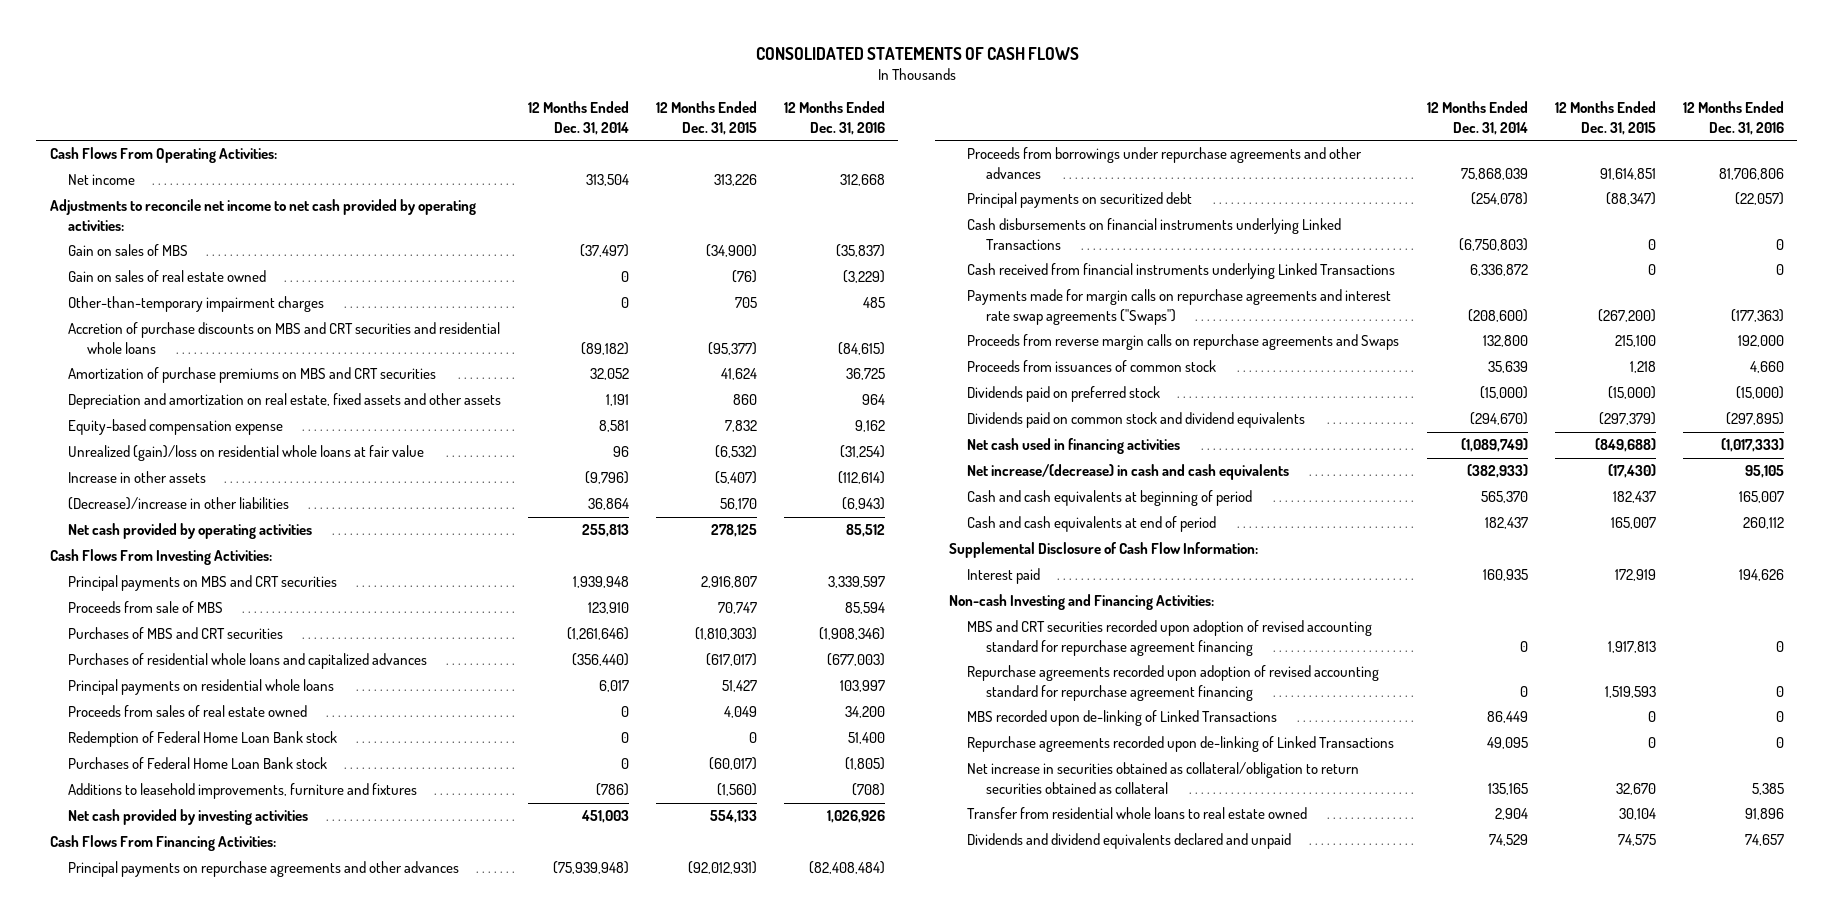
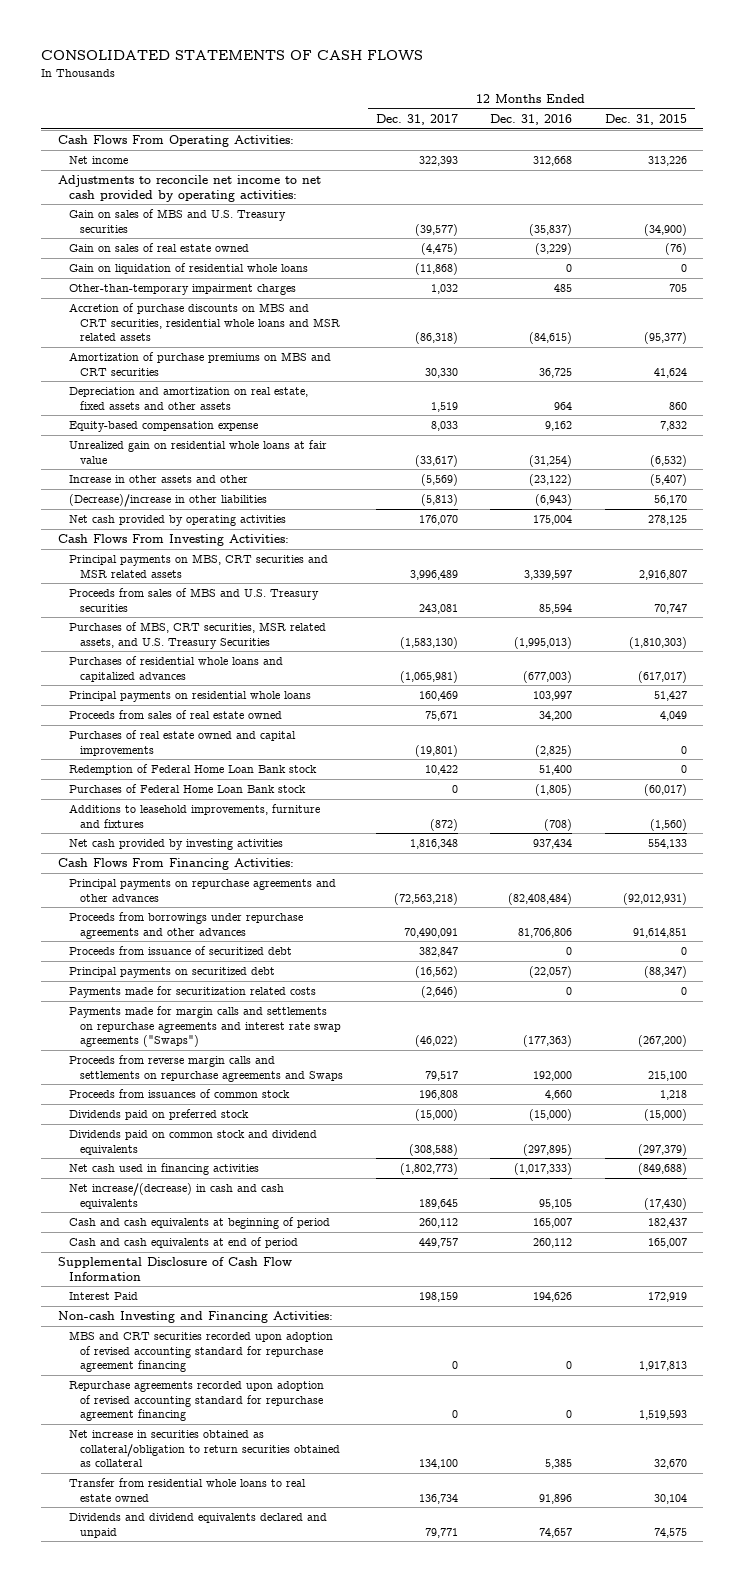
[528,101,630,135] 12 Months Ended Dec. 31, 2014 -> none
none -> [375,113,458,125] Dec. 31, 2017
[68,244,189,257] Gain on sales of MBS -> [68,209,286,233] Gain on sales of MBS and U.S. Treasury securities
none -> [68,263,308,275] Gain on liquidation of residential whole loans
[68,322,501,354] Accretion of purchase discounts on MBS and CRT securities and residential whole loans -> [68,303,341,342] Accretion of purchase discounts on MBS and CRT securities, residential whole loans and MSR related assets
[68,445,425,462] Unrealized (gain)/loss on residential whole loans at fair value -> [68,440,327,464] Unrealized gain on residential whole loans at fair value
[68,471,207,484] Increase in other assets -> [68,475,248,484] Increase in other assets and other
[837,471,885,485] (112,614) -> [529,474,573,487] (23,122)
[845,524,885,538] 85,512 -> [533,515,573,526] 175,004
[68,575,338,592] Principal payments on MBS and CRT securities -> [68,554,328,578] Principal payments on MBS, CRT securities and MSR related assets
[68,601,224,614] Proceeds from sale of MBS -> [68,588,319,612] Proceeds from sales of MBS and U.S. Treasury securities
[68,627,284,640] Purchases of MBS and CRT securities -> [68,622,326,649] Purchases of MBS, CRT securities, MSR related assets, and U.S. Treasury Securities
[818,627,885,641] (1,908,346) -> [514,636,573,649] (1,995,013)
none -> [68,730,296,756] Purchases of real estate owned and capital improvements
[826,810,885,824] 1,026,926 -> [533,839,573,850] 937,434
none -> [68,946,292,956] Proceeds from issuance of securitized debt
[967,218,1342,250] Cash disbursements on financial instruments underlying Linked Transactions -> none
[967,263,1396,280] Cash received from financial instruments underlying Linked Transactions -> none
none -> [68,986,316,999] Payments made for securitization related costs
[967,289,1392,325] Payments made for margin calls on repurchase agreements and interest rate swap agreements ("Swaps") -> [68,1006,342,1048] Payments made for margin calls and settlements on repurchase agreements and interest rate swap agreements ("Swaps")
[967,334,1400,351] Proceeds from reverse margin calls on repurchase agreements and Swaps -> [68,1055,344,1082] Proceeds from reverse margin calls and settlements on repurchase agreements and Swaps
[948,542,1258,559] Supplemental Disclosure of Cash Flow Information: -> [57,1257,292,1281] Supplemental Disclosure of Cash Flow Information
[967,568,1041,585] Interest paid -> [68,1292,138,1301] Interest Paid
[967,710,1278,727] MBS recorded upon de-linking of Linked Transactions -> none
[967,736,1395,753] Repurchase agreements recorded upon de-linking of Linked Transactions -> none

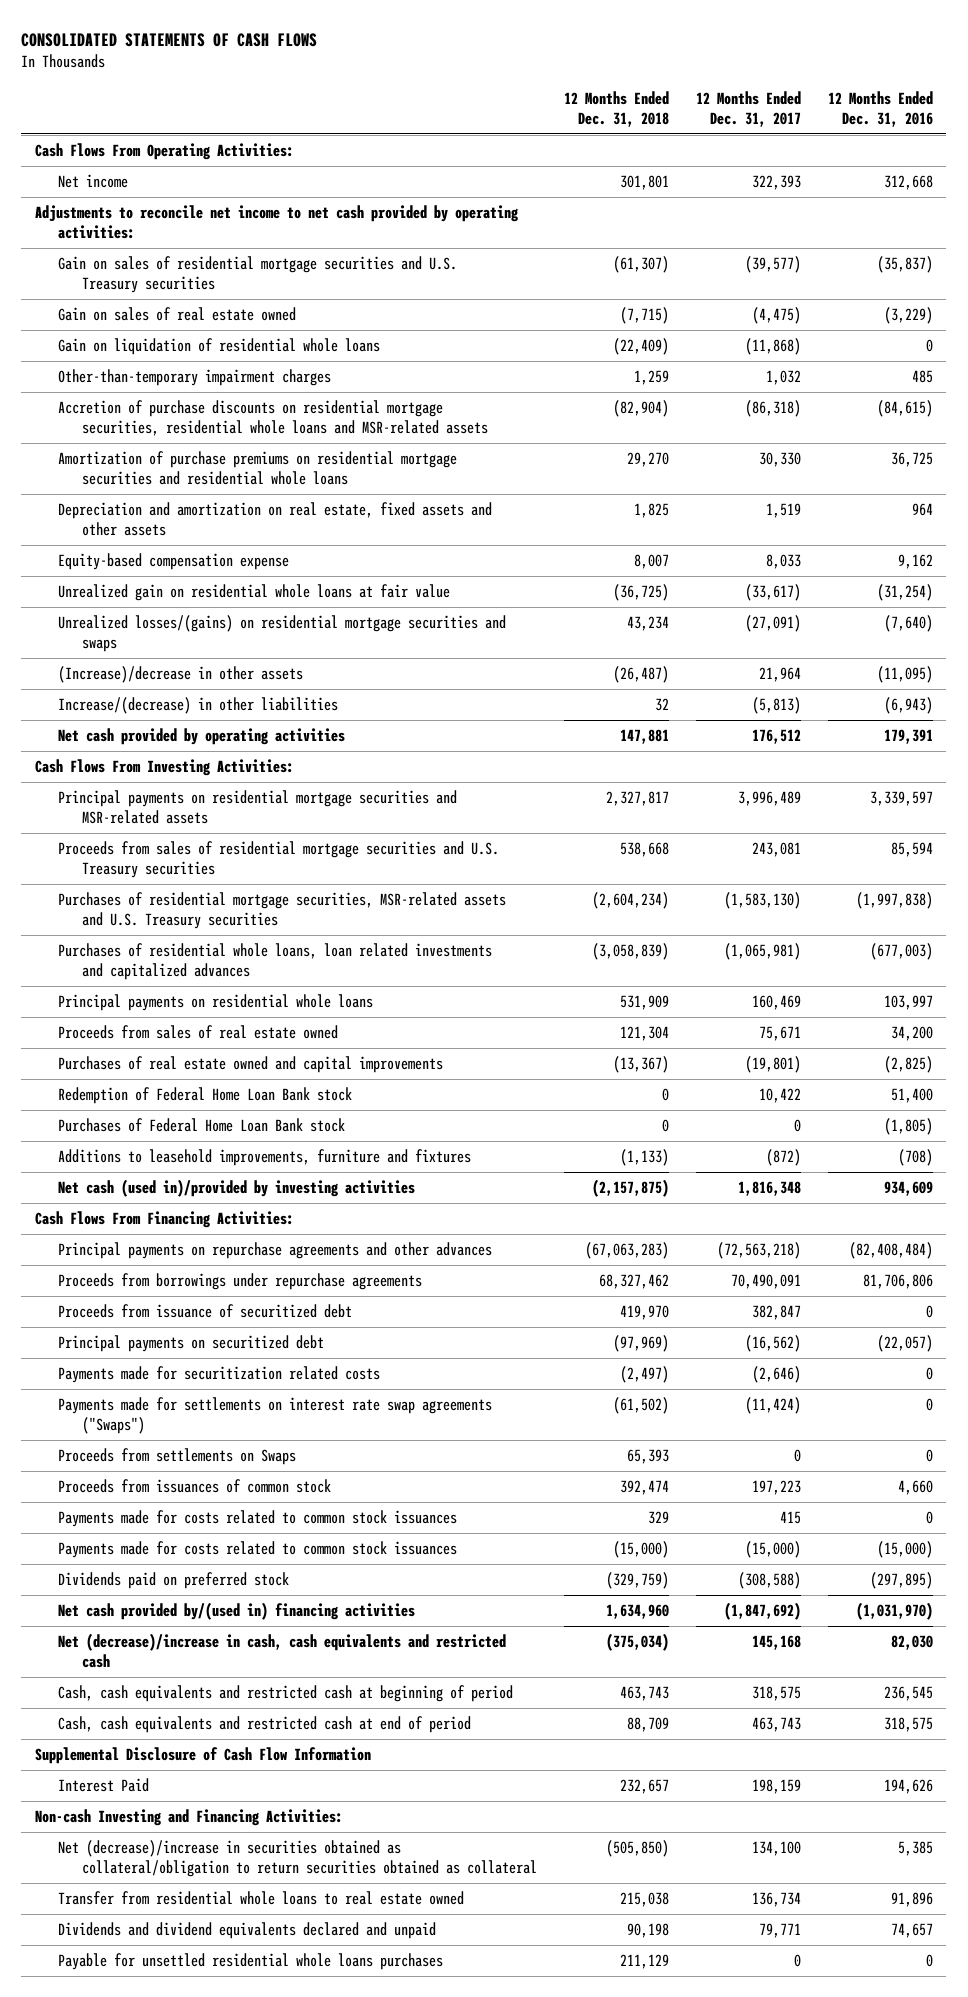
[604,113,687,125] Dec. 31, 2015 -> none
none -> [564,91,670,127] 12 Months Ended Dec. 31, 2018
[68,209,286,233] Gain on sales of MBS and U.S. Treasury securities -> [58,256,458,293] Gain on sales of residential mortgage securities and U.S. Treasury securities
[68,303,341,342] Accretion of purchase discounts on MBS and CRT securities, residential whole loans and MSR related assets -> [58,400,489,436] Accretion of purchase discounts on residential mortgage securities, residential whole loans and MSR-related assets
[68,352,331,376] Amortization of purchase premiums on MBS and CRT securities -> [58,451,458,485] Amortization of purchase premiums on residential mortgage securities and residential whole loans
none -> [58,615,507,652] Unrealized losses/(gains) on residential mortgage securities and swaps
[68,475,248,484] Increase in other assets and other -> [58,666,304,684] (Increase)/decrease in other assets
[420,474,458,487] (5,569) -> [758,667,801,683] 21,964
[529,474,573,487] (23,122) -> [876,666,933,684] (11,095)
[68,494,267,508] (Decrease)/increase in other liabilities -> [58,697,339,715] Increase/(decrease) in other liabilities
[418,515,458,526] 176,070 -> [751,729,801,745] 176,512
[533,515,573,526] 175,004 -> [883,729,933,745] 179,391
[68,554,328,578] Principal payments on MBS, CRT securities and MSR related assets -> [58,790,458,824] Principal payments on residential mortgage securities and MSR-related assets
[68,588,319,612] Proceeds from sales of MBS and U.S. Treasury securities -> [58,841,500,878] Proceeds from sales of residential mortgage securities and U.S. Treasury securities
[68,622,326,649] Purchases of MBS, CRT securities, MSR related assets, and U.S. Treasury Securities -> [58,892,507,929] Purchases of residential mortgage securities, MSR-related assets and U.S. Treasury securities
[514,636,573,649] (1,995,013) -> [855,892,933,910] (1,997,838)
[68,656,283,682] Purchases of residential whole loans and capitalized advances -> [58,943,493,980] Purchases of residential whole loans, loan related investments and capitalized advances
[68,839,283,851] Net cash provided by investing activities -> [58,1179,416,1198] Net cash (used in)/provided by investing activities
[533,839,573,850] 937,434 -> [883,1181,933,1197] 934,609
[68,912,303,939] Proceeds from borrowings under repurchase agreements and other advances -> [58,1273,423,1291] Proceeds from borrowings under repurchase agreements
[68,1130,317,1155] Dividends paid on common stock and dividend equivalents -> none
[68,1006,342,1048] Payments made for margin calls and settlements on repurchase agreements and interest rate swap agreements ("Swaps") -> [58,1397,493,1434] Payments made for settlements on interest rate swap agreements ("Swaps")
[414,1035,458,1048] (46,022) -> [744,1397,801,1415] (11,424)
[523,1035,573,1048] (177,363) -> [925,1398,933,1412] 0
[68,1055,344,1082] Proceeds from reverse margin calls and settlements on repurchase agreements and Swaps -> [58,1448,297,1466] Proceeds from settlements on Swaps
[424,1070,458,1081] 79,517 -> [793,1449,801,1463] 0
[533,1070,573,1081] 192,000 -> [925,1449,933,1463] 0
[418,1090,458,1101] 196,808 -> [751,1480,801,1496] 197,223
none -> [58,1510,458,1528] Payments made for costs related to common stock issuances
none -> [58,1541,458,1559] Payments made for costs related to common stock issuances
[414,1109,458,1122] (15,000) -> [737,1572,801,1590] (308,588)
[529,1109,573,1122] (15,000) -> [869,1572,933,1590] (297,895)
[68,1163,259,1176] Net cash used in financing activities -> [58,1602,416,1621] Net cash provided by/(used in) financing activities
[399,1163,458,1176] (1,802,773) -> [723,1602,801,1621] (1,847,692)
[514,1163,573,1176] (1,017,333) -> [855,1602,933,1621] (1,031,970)
[68,1183,284,1209] Net increase/(decrease) in cash and cash equivalents -> [58,1633,507,1668] Net (decrease)/increase in cash, cash equivalents and restricted cash
[418,1198,458,1209] 189,645 -> [751,1635,801,1651] 145,168
[539,1198,573,1209] 95,105 -> [890,1635,933,1651] 82,030
[68,1217,330,1230] Cash and cash equivalents at beginning of period -> [58,1685,514,1703] Cash, cash equivalents and restricted cash at beginning of period
[418,1218,458,1229] 260,112 -> [751,1686,801,1702] 318,575
[533,1218,573,1229] 165,007 -> [883,1686,933,1702] 236,545
[68,1237,298,1249] Cash and cash equivalents at end of period -> [58,1716,472,1734] Cash, cash equivalents and restricted cash at end of period
[418,1238,458,1249] 449,757 -> [751,1717,801,1733] 463,743
[533,1238,573,1249] 260,112 -> [883,1717,933,1733] 318,575
[68,1331,333,1373] MBS and CRT securities recorded upon adoption of revised accounting standard for repurchase agreement financing -> none
[68,1381,324,1422] Repurchase agreements recorded upon adoption of revised accounting standard for repurchase agreement financing -> none
[68,1430,341,1468] Net increase in securities obtained as collateral/obligation to return securities obtained as collateral -> [58,1840,538,1877] Net (decrease)/increase in securities obtained as collateral/obligation to return securities obtained as collateral
none -> [58,1953,444,1971] Payable for unsettled residential whole loans purchases

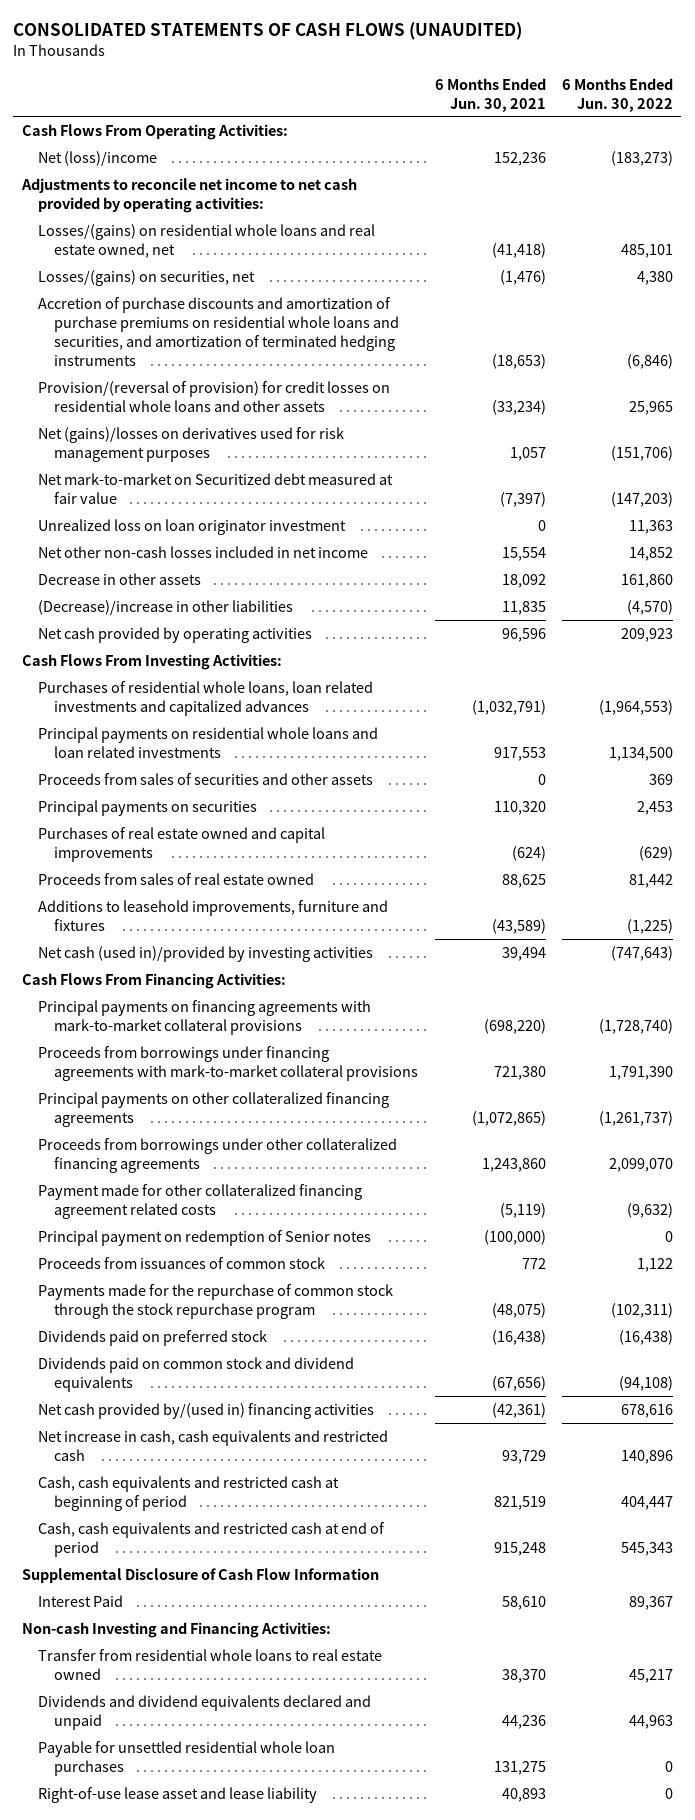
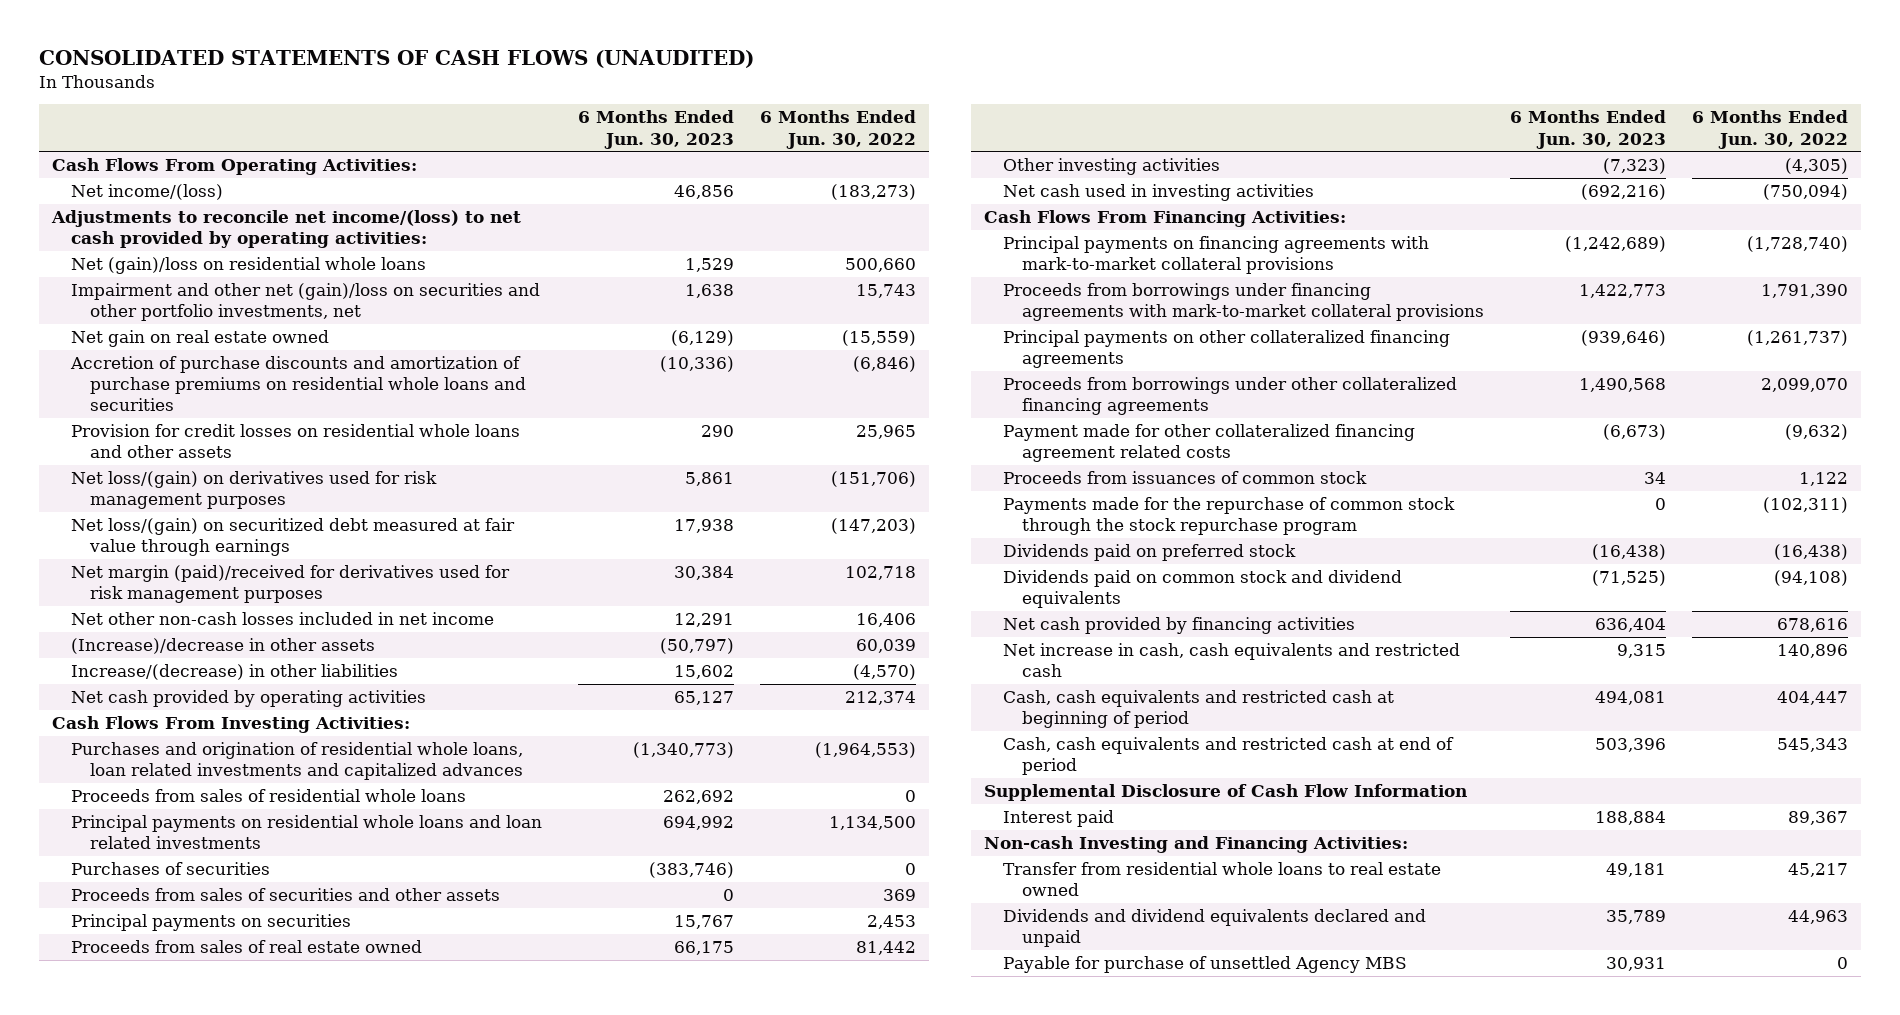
[434,77,546,112] 6 Months Ended Jun. 30, 2021 -> none
none -> [578,110,735,149] 6 Months Ended Jun. 30, 2023
[38,518,347,535] Unrealized loss on loan originator investment -> none
[38,150,158,166] Net (loss)/income -> [70,184,223,201] Net income/(loss)
[20,177,357,213] Adjustments to reconcile net income to net cash provided by operating activities: -> [50,210,521,249] Adjustments to reconcile net income/(loss) to net cash provided by operating activities:
[38,223,376,258] Losses/(gains) on residential whole loans and real estate owned, net -> [70,257,426,275] Net (gain)/loss on residential whole loans
[620,243,673,258] 485,101 -> [845,258,917,273] 500,660
[38,269,256,286] Losses/(gains) on securities, net -> [70,283,540,322] Impairment and other net (gain)/loss on securities and other portfolio investments, net
[636,270,673,285] 4,380 -> [856,284,917,299] 15,743
none -> [70,330,329,348] Net gain on real estate owned
[38,296,400,366] Accretion of purchase discounts and amortization of purchase premiums on residential whole loans and securities, and amortization of terminated hedging instruments -> [69,356,527,412] Accretion of purchase discounts and amortization of purchase premiums on residential whole loans and securities
[38,380,391,412] Provision/(reversal of provision) for credit losses on residential whole loans and other assets -> [70,424,520,459] Provision for credit losses on residential whole loans and other assets
[38,426,345,462] Net (gains)/losses on derivatives used for risk management purposes -> [70,471,437,510] Net loss/(gain) on derivatives used for risk management purposes
[38,472,394,504] Net mark-to-market on Securitized debt measured at fair value -> [70,518,515,557] Net loss/(gain) on securitized debt measured at fair value through earnings
none -> [70,565,510,604] Net margin (paid)/received for derivatives used for risk management purposes
[628,546,673,561] 14,852 -> [856,613,917,628] 16,406
[38,572,202,585] Decrease in other assets -> [70,638,375,655] (Increase)/decrease in other assets
[620,573,673,588] 161,860 -> [856,639,917,654] 60,039
[38,599,294,615] (Decrease)/increase in other liabilities -> [70,664,398,681] Increase/(decrease) in other liabilities
[620,627,673,642] 209,923 -> [845,691,917,706] 212,374
[38,680,374,716] Purchases of residential whole loans, loan related investments and capitalized advances -> [70,742,524,781] Purchases and origination of residential whole loans, loan related investments and capitalized advances
none -> [70,789,466,803] Proceeds from sales of residential whole loans
none -> [70,862,270,876] Purchases of securities
[38,826,326,862] Purchases of real estate owned and capital improvements -> none
[38,899,389,931] Additions to leasehold improvements, furniture and fixtures -> none
none -> [1003,158,1221,176] Other investing activities
[38,945,374,962] Net cash (used in)/provided by investing activities -> [1003,184,1315,202] Net cash used in investing activities
[610,945,673,961] (747,643) -> [1763,184,1849,201] (750,094)
[38,1229,372,1246] Principal payment on redemption of Senior notes -> none
[38,1402,375,1419] Net cash provided by/(used in) financing activities -> [1003,617,1356,635] Net cash provided by financing activities
[38,1594,124,1607] Interest Paid -> [1003,810,1115,828] Interest paid
[38,1786,318,1803] Right-of-use lease asset and lease liability -> none
[38,1740,336,1776] Payable for unsettled residential whole loan purchases -> [1003,956,1408,974] Payable for purchase of unsettled Agency MBS

